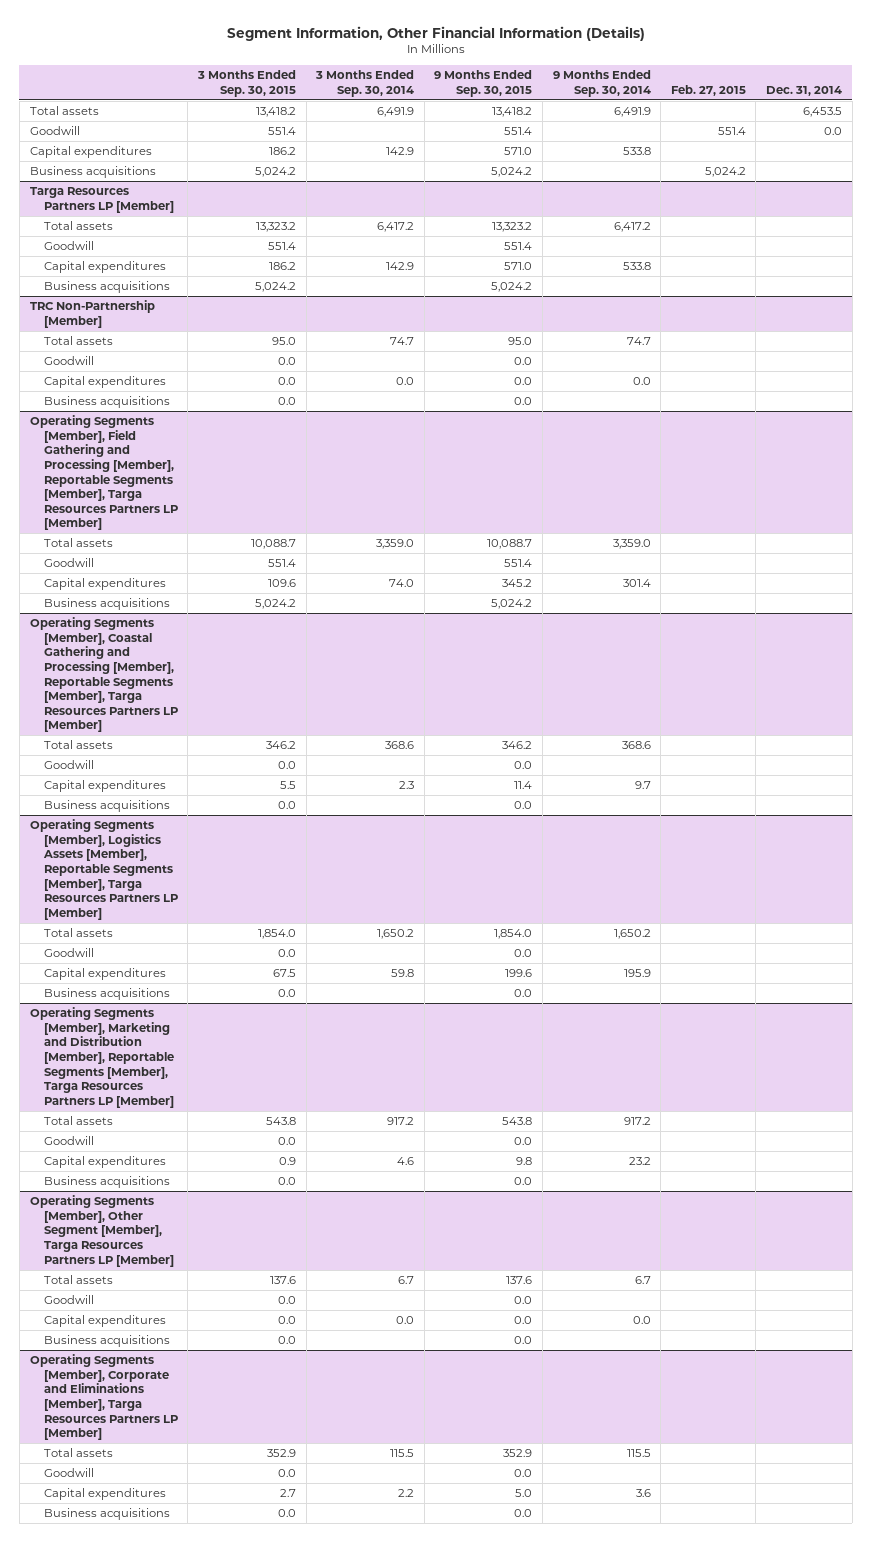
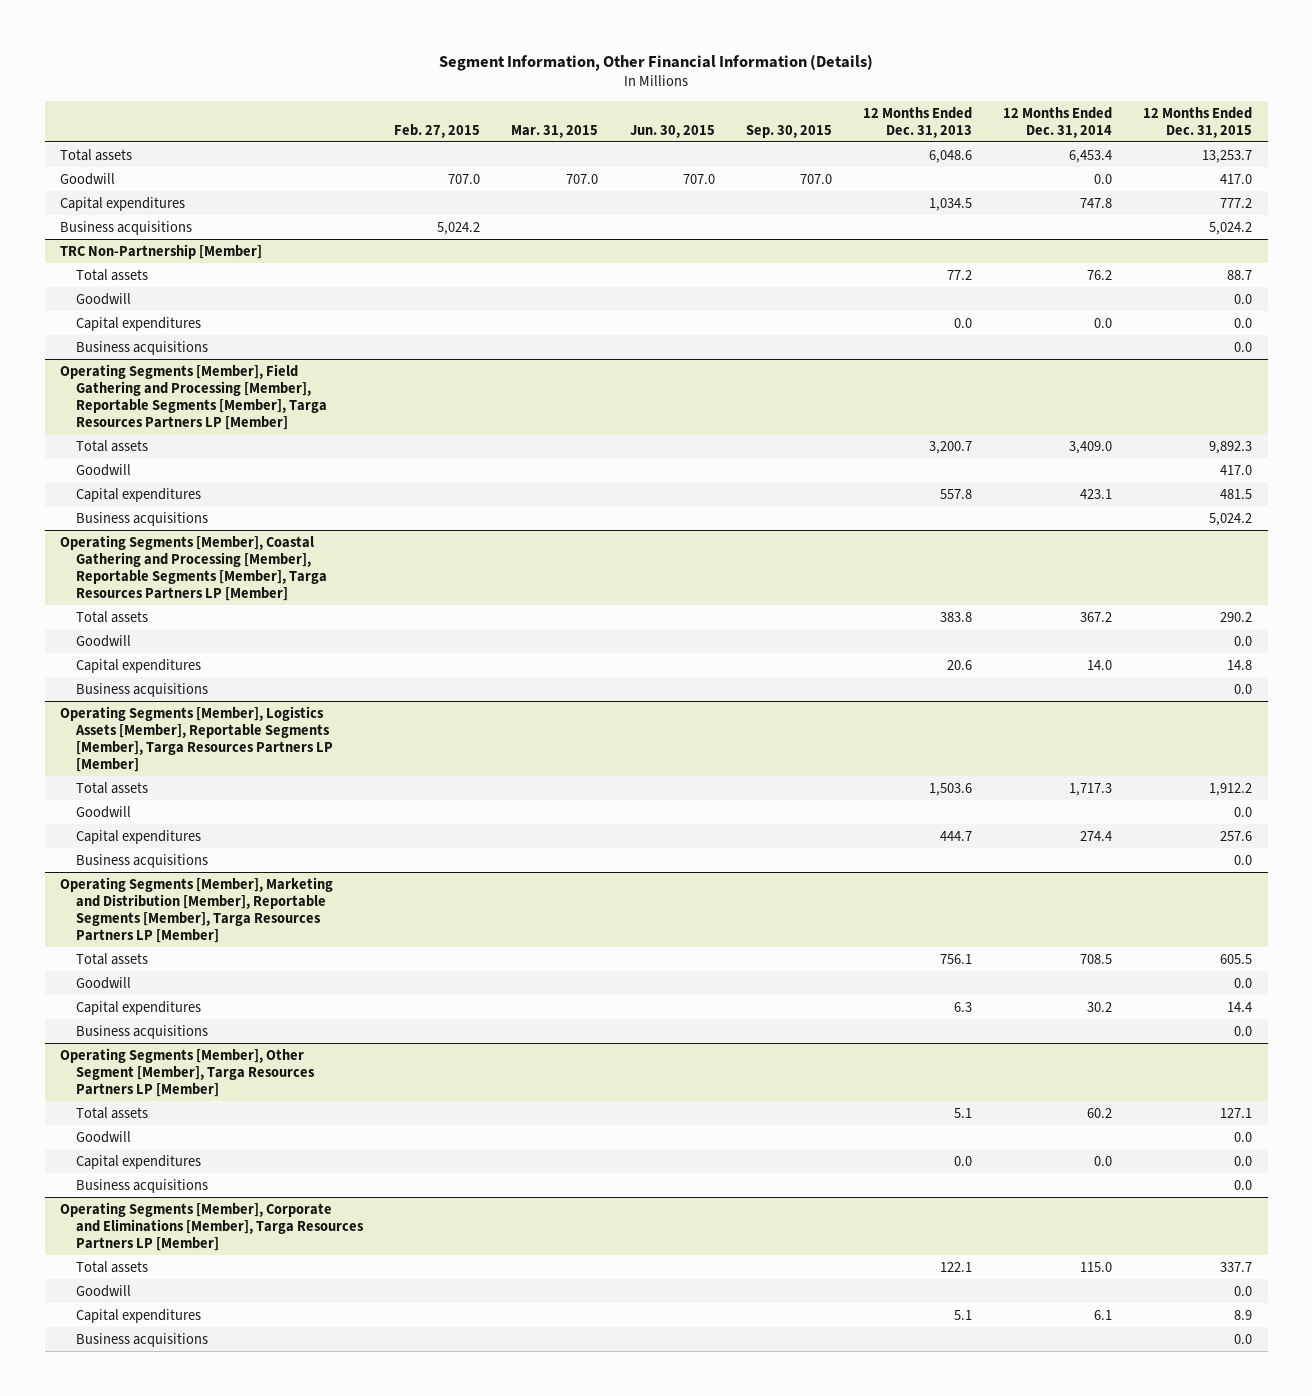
[197,70,297,97] 3 Months Ended Sep. 30, 2015 -> none
[315,70,415,97] 3 Months Ended Sep. 30, 2014 -> none
[434,70,533,97] 9 Months Ended Sep. 30, 2015 -> none
[552,70,651,97] 9 Months Ended Sep. 30, 2014 -> none
[766,85,843,96] Dec. 31, 2014 -> none
none -> [511,124,599,138] Mar. 31, 2015
none -> [629,124,715,138] Jun. 30, 2015
none -> [745,124,832,138] Sep. 30, 2015
none -> [862,106,972,138] 12 Months Ended Dec. 31, 2013
none -> [1002,106,1112,138] 12 Months Ended Dec. 31, 2014
none -> [1142,106,1252,138] 12 Months Ended Dec. 31, 2015
[717,127,746,136] 551.4 -> [448,173,481,184] 707.0
[29,187,174,213] Targa Resources Partners LP [Member] -> none
[43,221,113,231] Total assets -> none
[43,241,94,251] Goodwill -> none
[43,261,166,274] Capital expenditures -> none
[43,281,170,294] Business acquisitions -> none

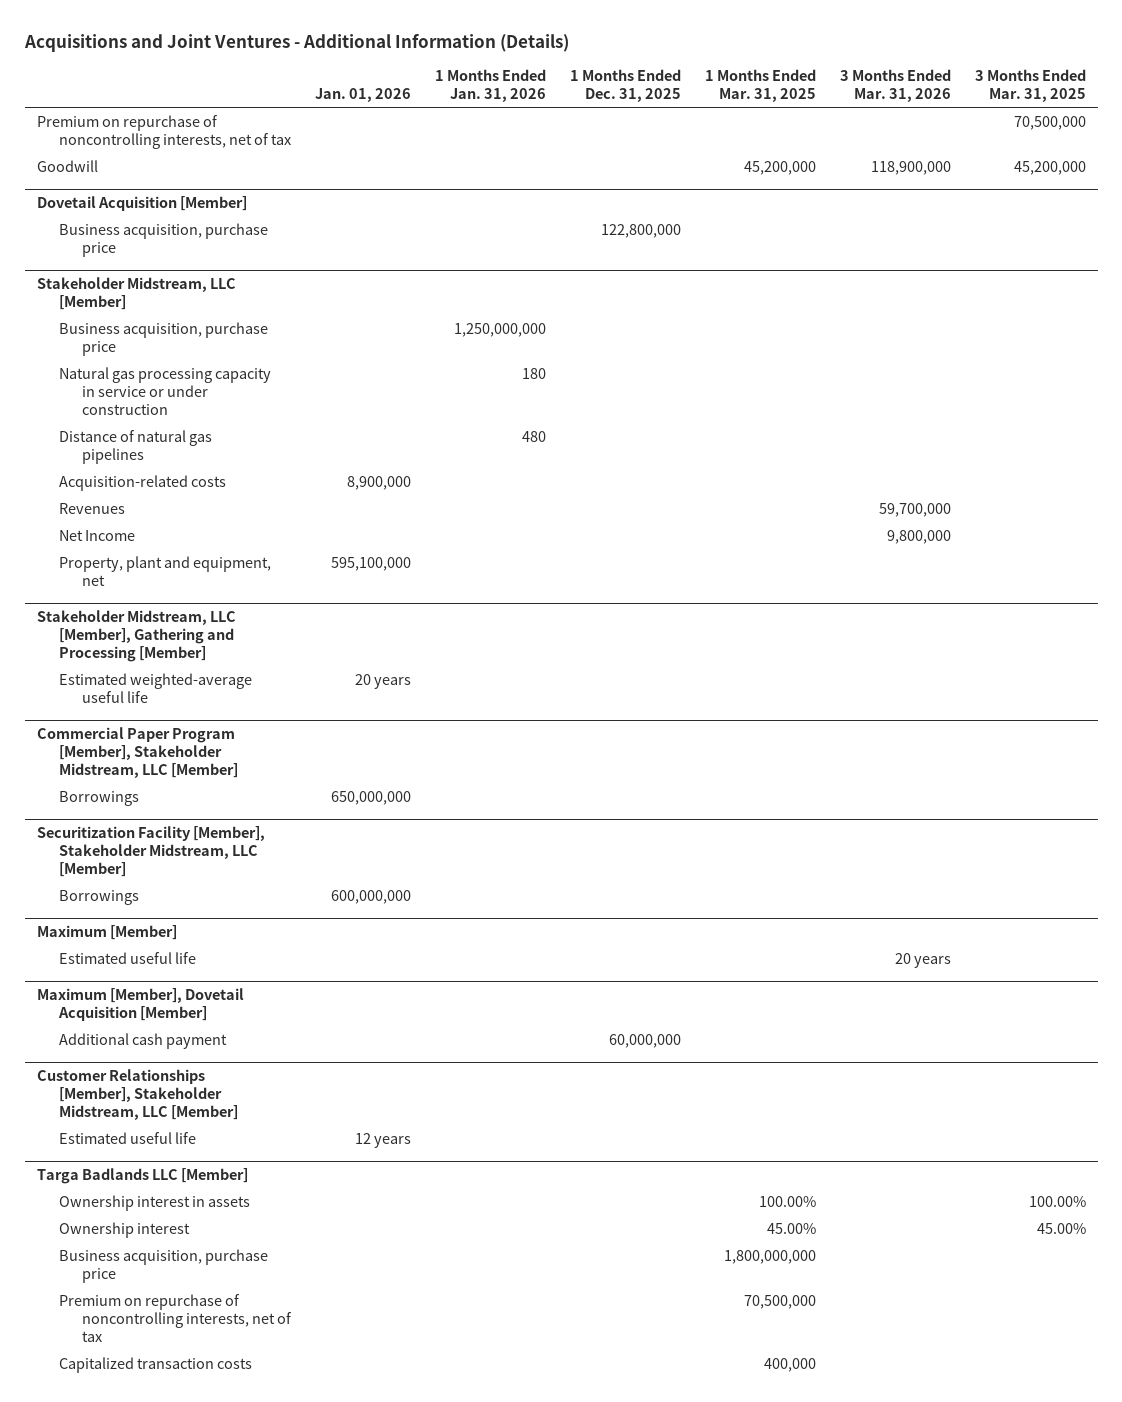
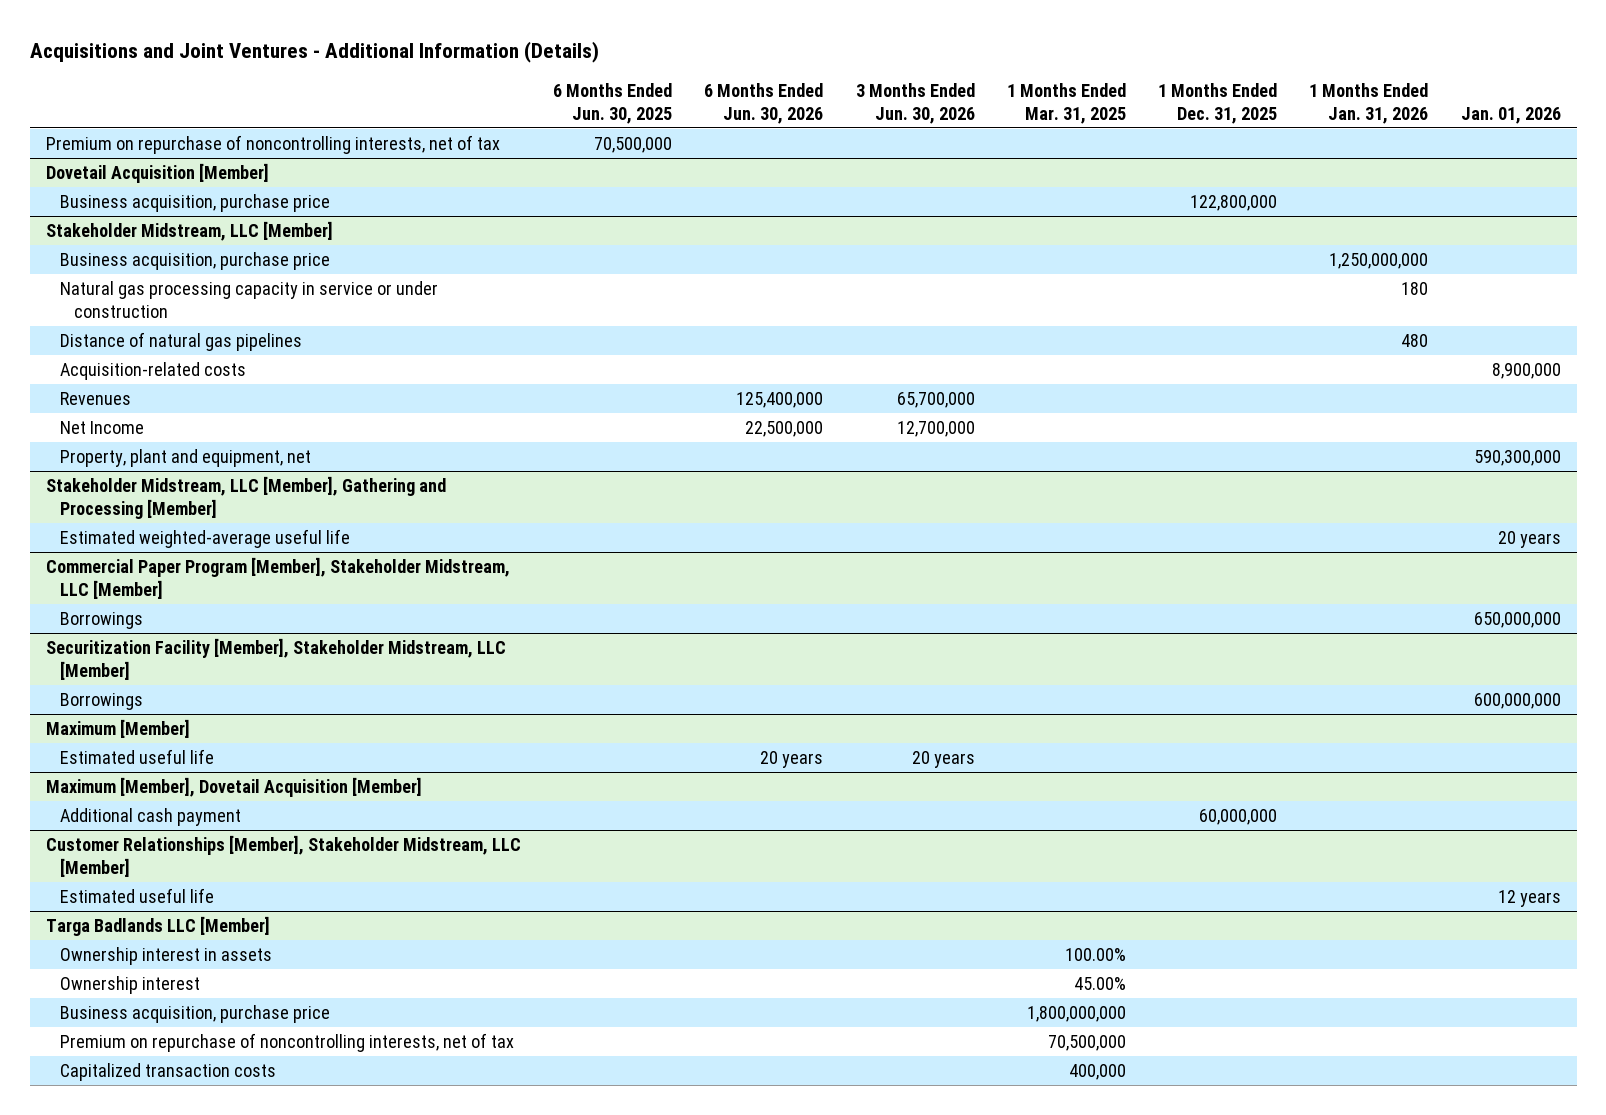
[839,69,951,103] 3 Months Ended Mar. 31, 2026 -> none
[974,69,1086,103] 3 Months Ended Mar. 31, 2025 -> none
none -> [553,82,673,124] 6 Months Ended Jun. 30, 2025
none -> [704,82,824,124] 6 Months Ended Jun. 30, 2026
none -> [855,82,975,124] 3 Months Ended Jun. 30, 2026
[36,159,98,172] Goodwill -> none
[331,556,412,571] 595,100,000 -> [1473,449,1561,466] 590,300,000

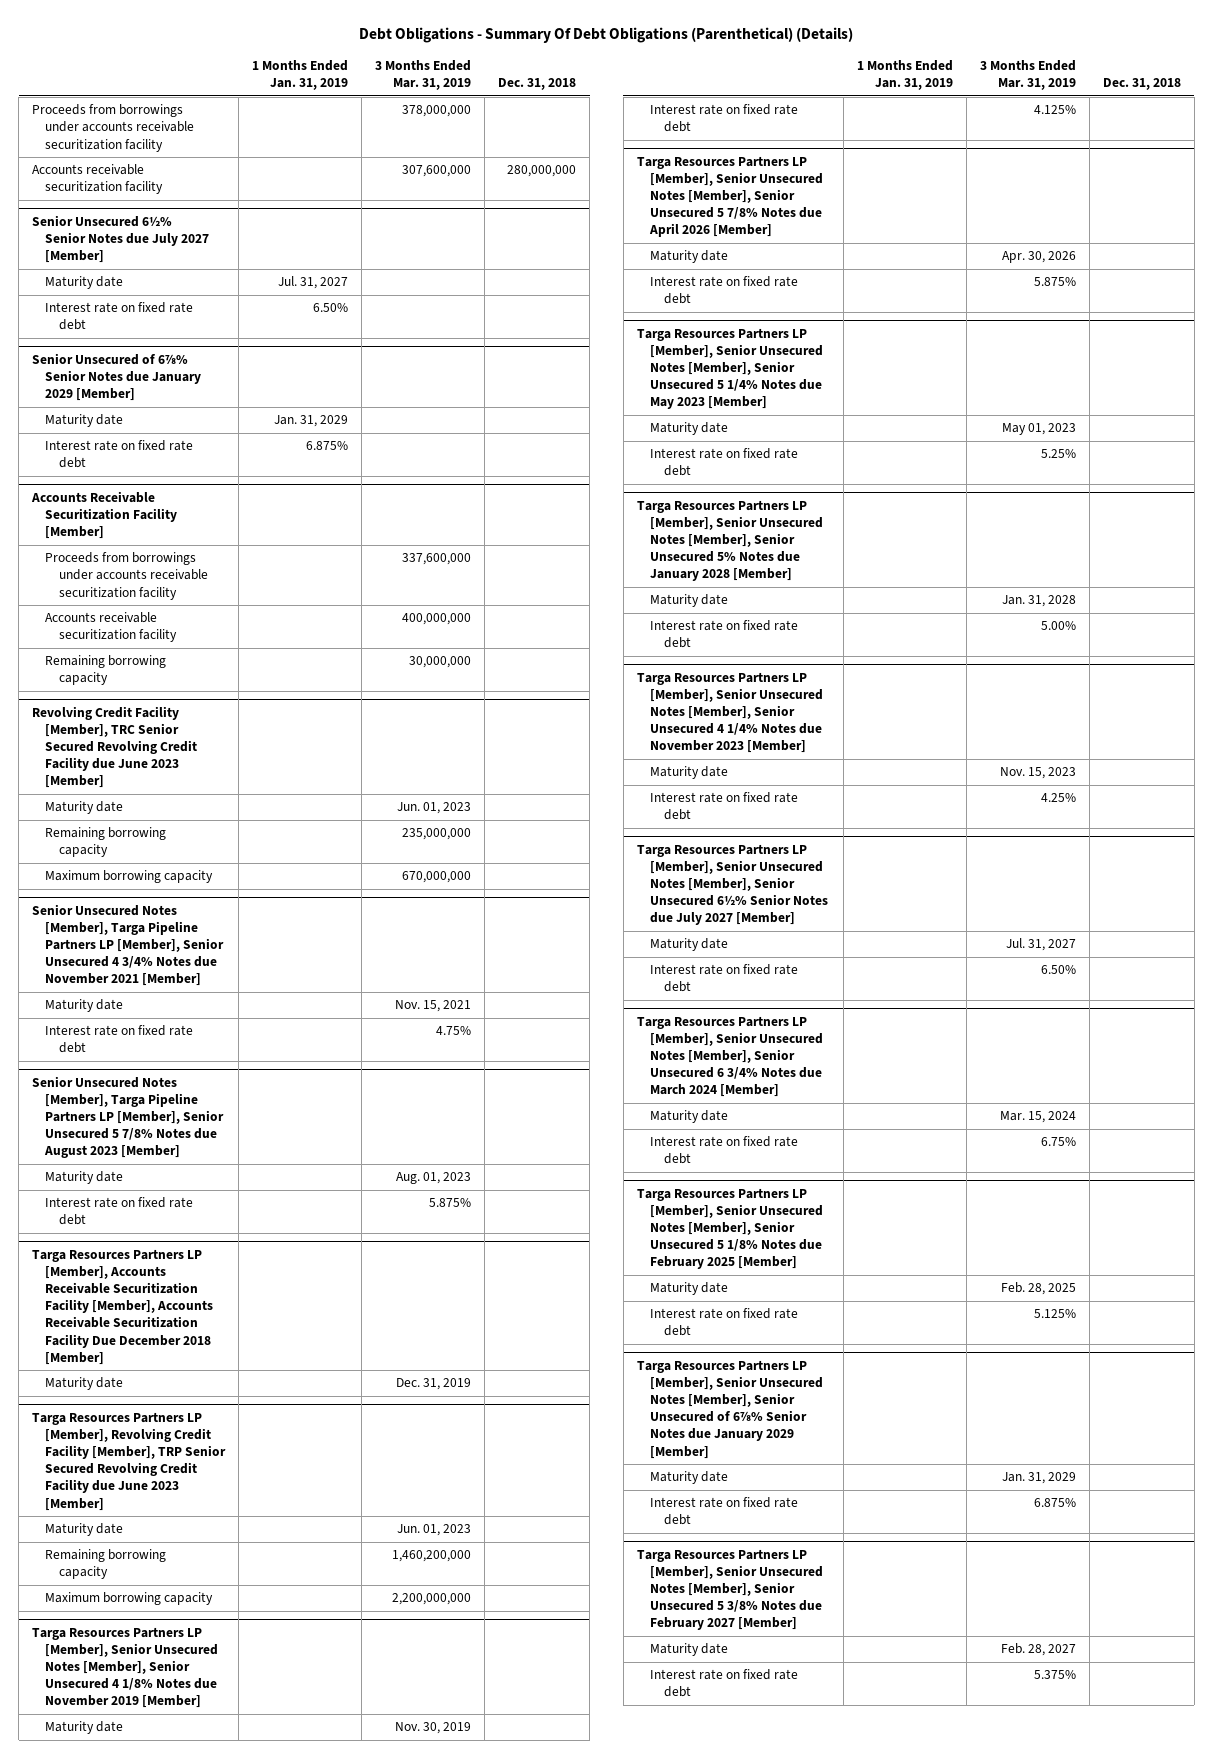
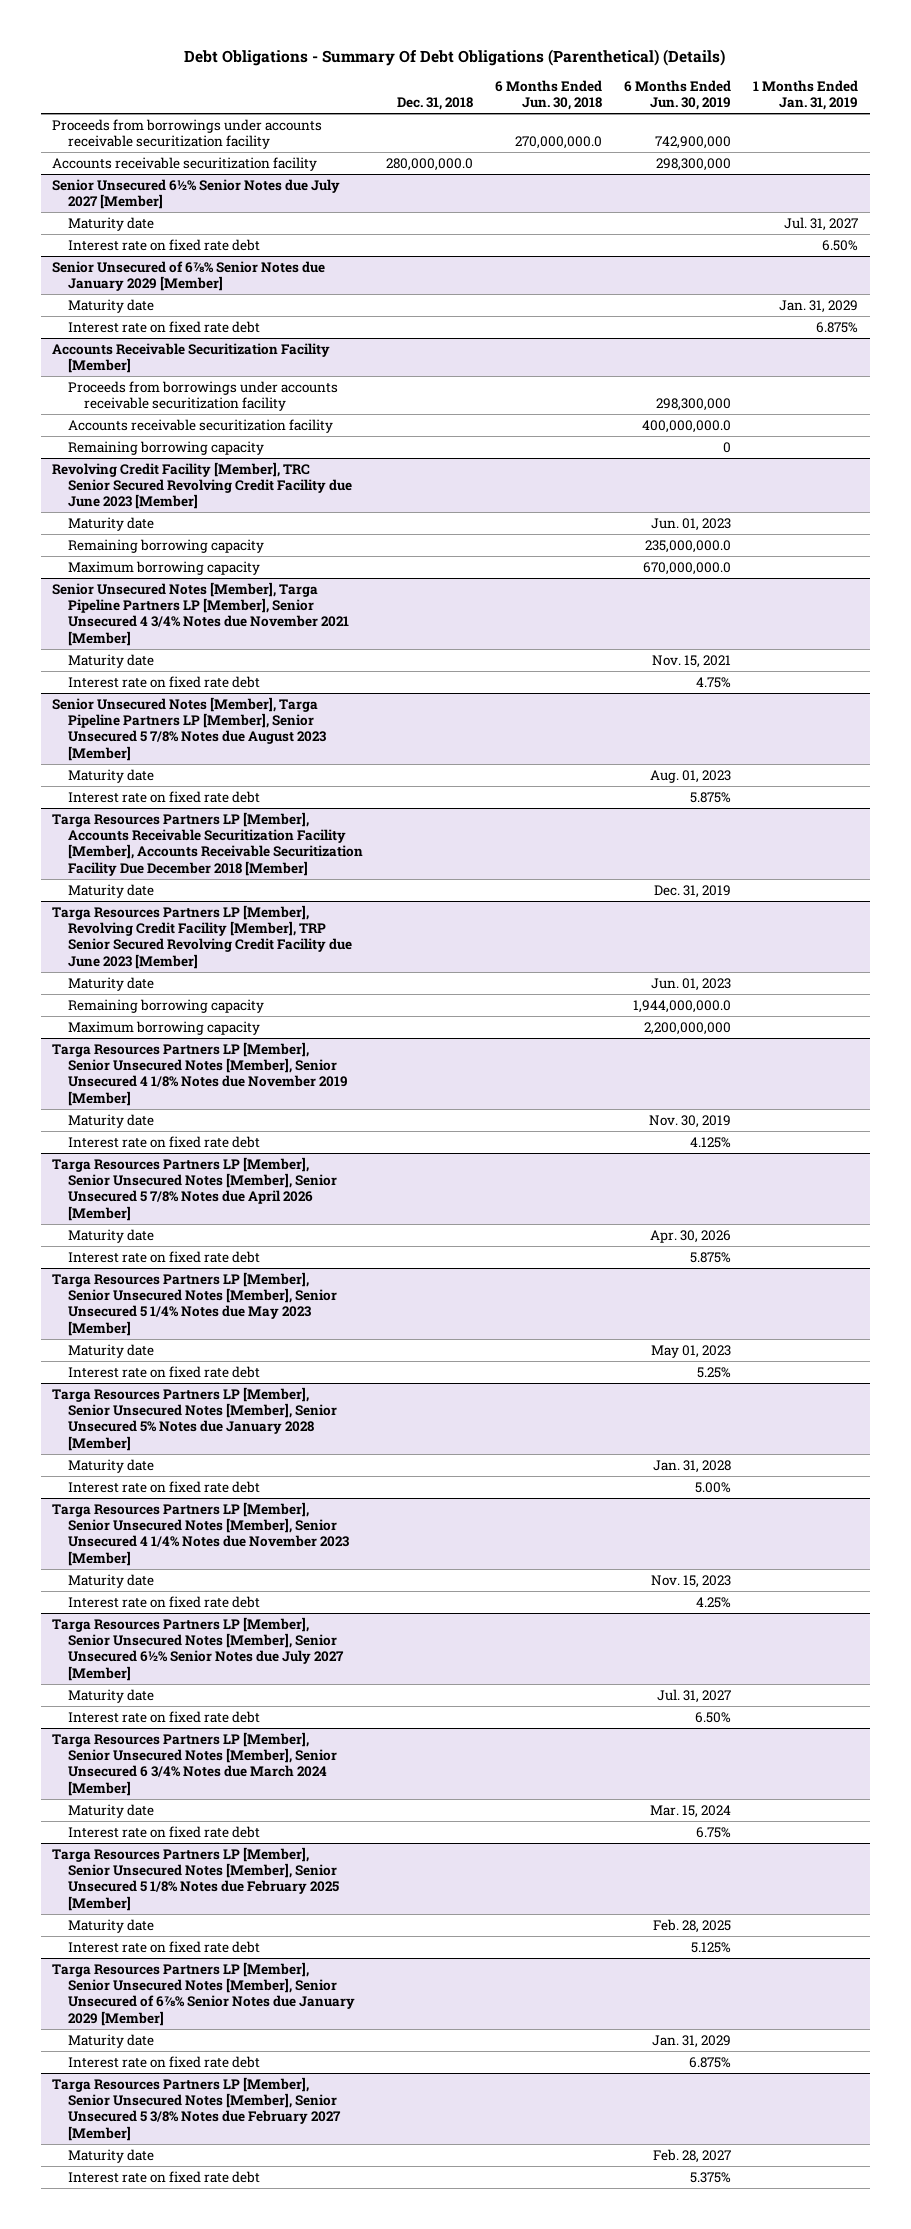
[375,60,472,91] 3 Months Ended Mar. 31, 2019 -> none
none -> [494,80,602,111] 6 Months Ended Jun. 30, 2018
none -> [624,80,732,111] 6 Months Ended Jun. 30, 2019
[507,165,577,178] 280,000,000 -> [385,157,473,171] 280,000,000.0

